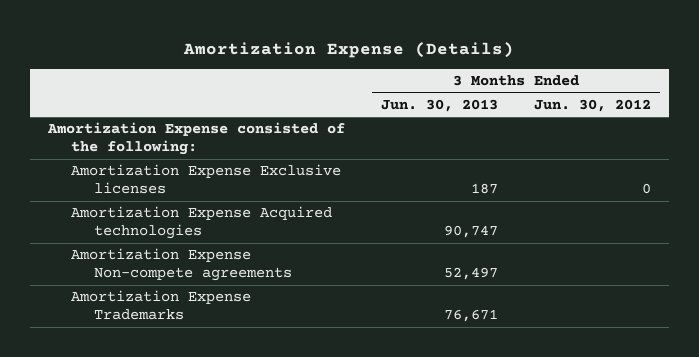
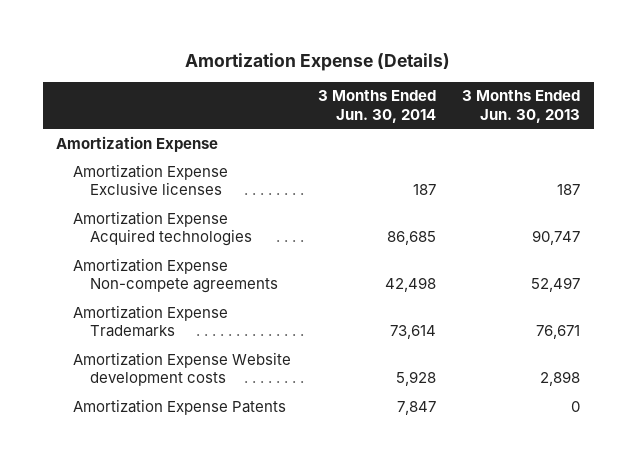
[533,98,651,112] Jun. 30, 2012 -> none
none -> [317,90,436,123] 3 Months Ended Jun. 30, 2014
[46,122,345,156] Amortization Expense consisted of the following: -> none
none -> [56,135,219,152] Amortization Expense
none -> [72,351,291,387] Amortization Expense Website development costs
none -> [72,398,286,415] Amortization Expense Patents

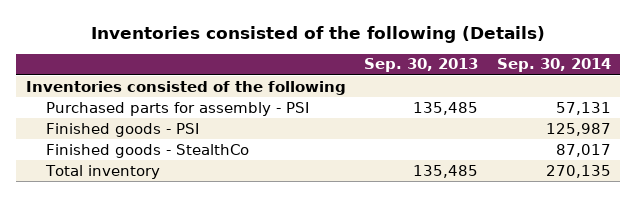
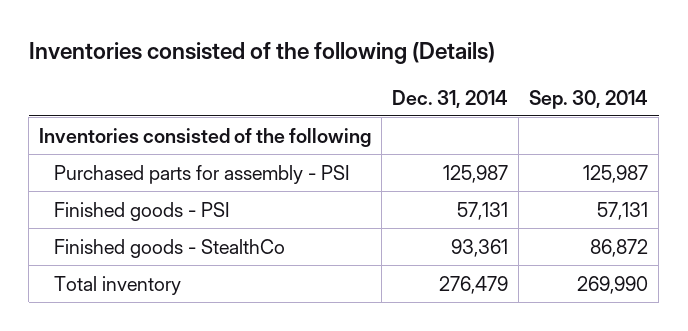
[364,58,479,73] Sep. 30, 2013 -> none
none -> [392,89,509,108] Dec. 31, 2014
[556,101,612,115] 57,131 -> [583,164,649,183] 125,987
[546,122,612,136] 125,987 -> [597,201,649,220] 57,131
[556,143,612,157] 87,017 -> [590,238,649,257] 86,872
[546,164,612,178] 270,135 -> [577,275,649,294] 269,990

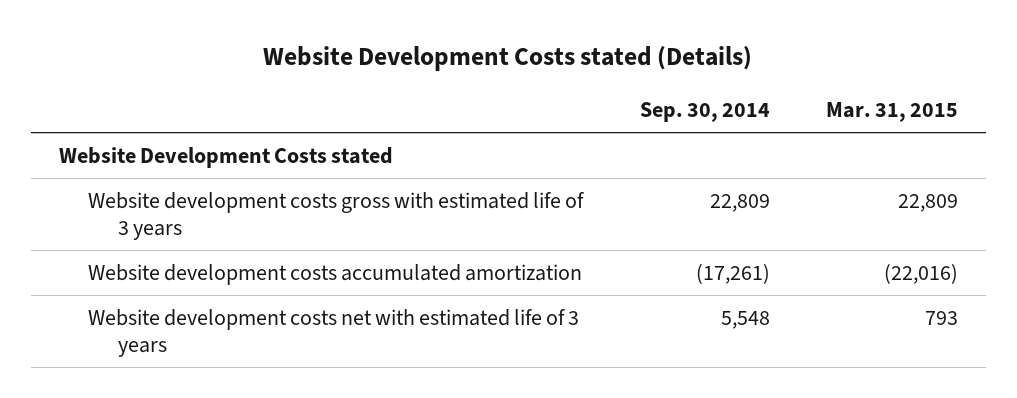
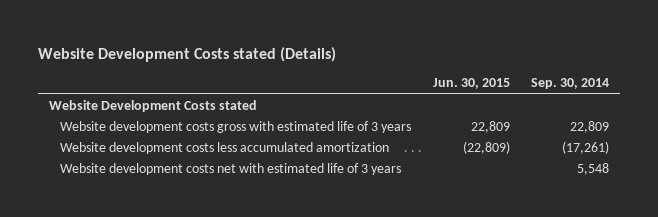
[825,102,958,123] Mar. 31, 2015 -> none
none -> [432,78,510,90] Jun. 30, 2015
[88,263,583,285] Website development costs accumulated amortization -> [59,142,389,155] Website development costs less accumulated amortization

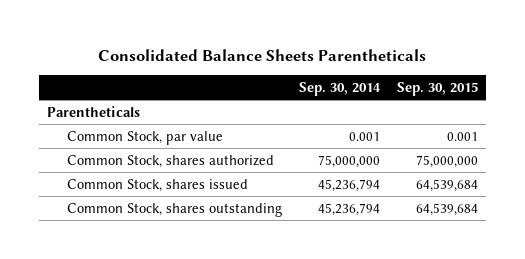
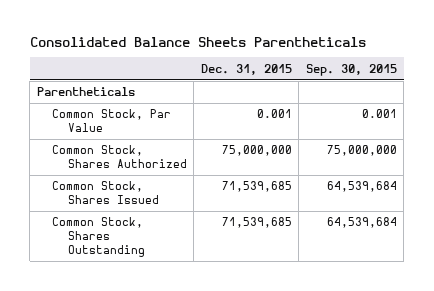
[298,81,381,96] Sep. 30, 2014 -> none
none -> [200,63,292,75] Dec. 31, 2015
[66,130,223,145] Common Stock, par value -> [52,109,172,133] Common Stock, Par Value
[66,154,274,168] Common Stock, shares authorized -> [52,145,187,169] Common Stock, Shares Authorized
[66,178,248,192] Common Stock, shares issued -> [52,181,159,205] Common Stock, Shares Issued
[66,202,282,217] Common Stock, shares outstanding -> [52,217,145,258] Common Stock, Shares Outstanding

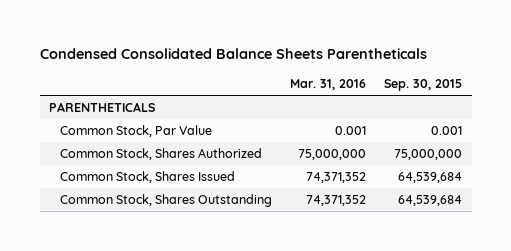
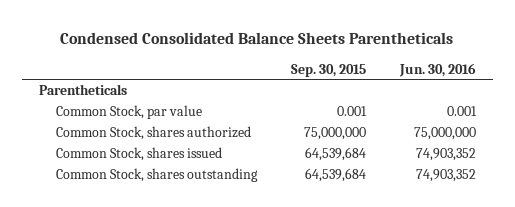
[290,78,367,90] Mar. 31, 2016 -> none
none -> [398,62,476,77] Jun. 30, 2016
[49,102,156,113] PARENTHETICALS -> [39,84,128,96] Parentheticals
[59,125,212,138] Common Stock, Par Value -> [56,105,203,120] Common Stock, par value
[59,148,262,161] Common Stock, Shares Authorized -> [56,126,252,141] Common Stock, shares authorized
[59,171,235,184] Common Stock, Shares Issued -> [56,147,223,162] Common Stock, shares issued
[59,194,272,208] Common Stock, Shares Outstanding -> [56,168,259,183] Common Stock, shares outstanding

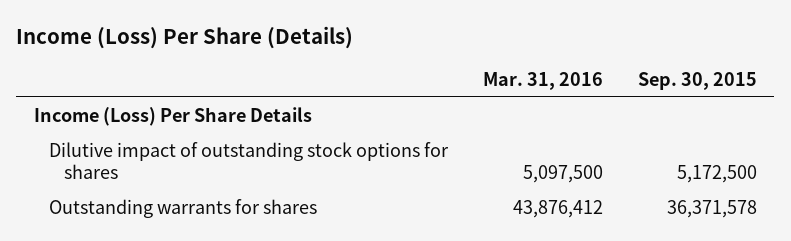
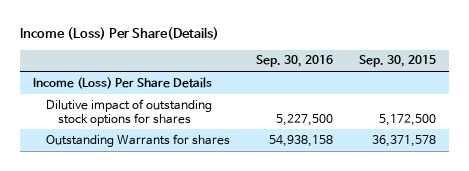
[16,25,354,49] Income (Loss) Per Share (Details) -> [20,27,220,41] Income (Loss) Per Share(Details)
[482,71,603,90] Mar. 31, 2016 -> none
none -> [255,55,333,68] Sep. 30, 2016
[48,199,317,219] Outstanding warrants for shares -> [45,133,230,147] Outstanding Warrants for shares

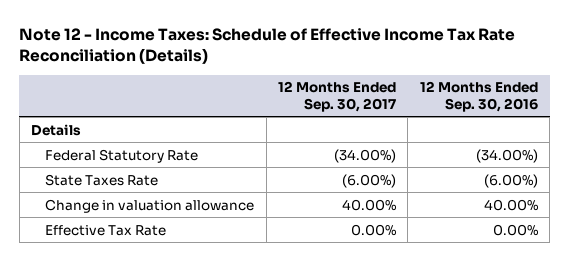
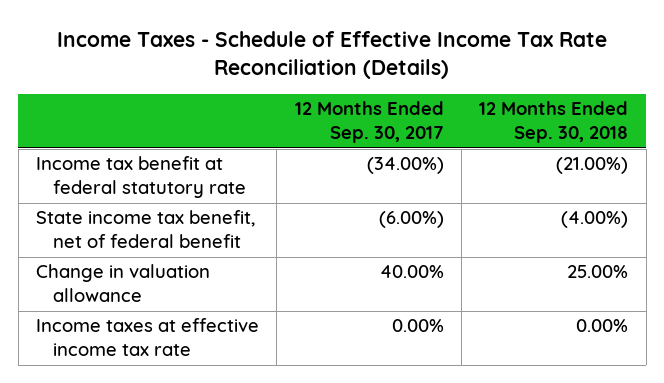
[19,28,516,65] Note 12 - Income Taxes: Schedule of Effective Income Tax Rate Reconciliation (Details) -> [57,30,608,80] Income Taxes - Schedule of Effective Income Tax Rate Reconciliation (Details)
[419,81,538,112] 12 Months Ended Sep. 30, 2016 -> none
none -> [479,101,629,144] 12 Months Ended Sep. 30, 2018
[30,123,81,136] Details -> none
[45,148,199,163] Federal Statutory Rate -> [35,156,246,199] Income tax benefit at federal statutory rate
[45,173,159,186] State Taxes Rate -> [35,210,255,249] State income tax benefit, net of federal benefit
[45,224,167,236] Effective Tax Rate -> [35,318,259,357] Income taxes at effective income tax rate

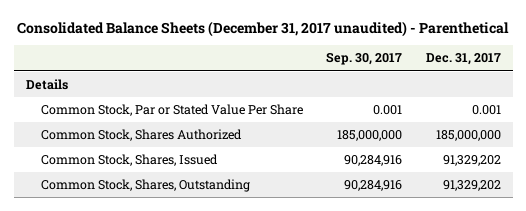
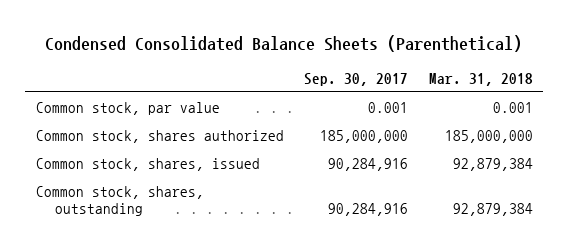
[17,20,510,37] Consolidated Balance Sheets (December 31, 2017 unaudited) - Parenthetical -> [45,34,523,52] Condensed Consolidated Balance Sheets (Parenthetical)
[425,53,501,66] Dec. 31, 2017 -> none
none -> [428,72,533,86] Mar. 31, 2018
[25,79,68,91] Details -> none
[41,104,304,117] Common Stock, Par or Stated Value Per Share -> [35,101,220,115] Common stock, par value
[41,129,243,142] Common Stock, Shares Authorized -> [35,129,284,143] Common stock, shares authorized
[41,154,219,167] Common Stock, Shares, Issued -> [35,157,260,171] Common stock, shares, issued
[41,179,251,193] Common Stock, Shares, Outstanding -> [35,185,204,217] Common stock, shares, outstanding

